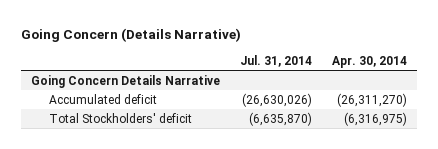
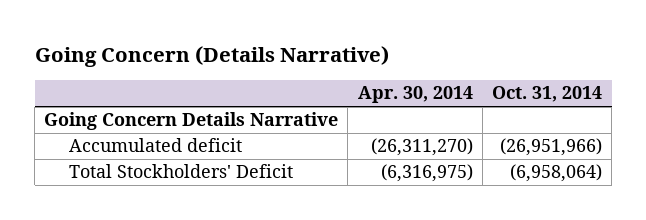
[240,54,313,67] Jul. 31, 2014 -> none
none -> [491,86,602,103] Oct. 31, 2014
[48,112,192,123] Total Stockholders' deficit -> [69,164,294,179] Total Stockholders' Deficit

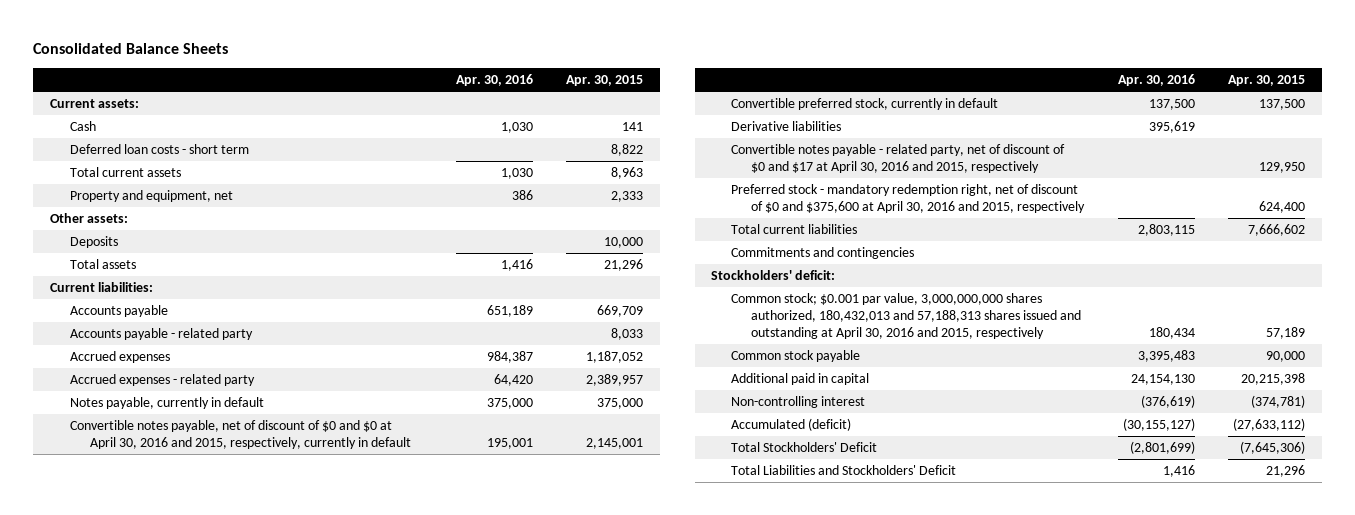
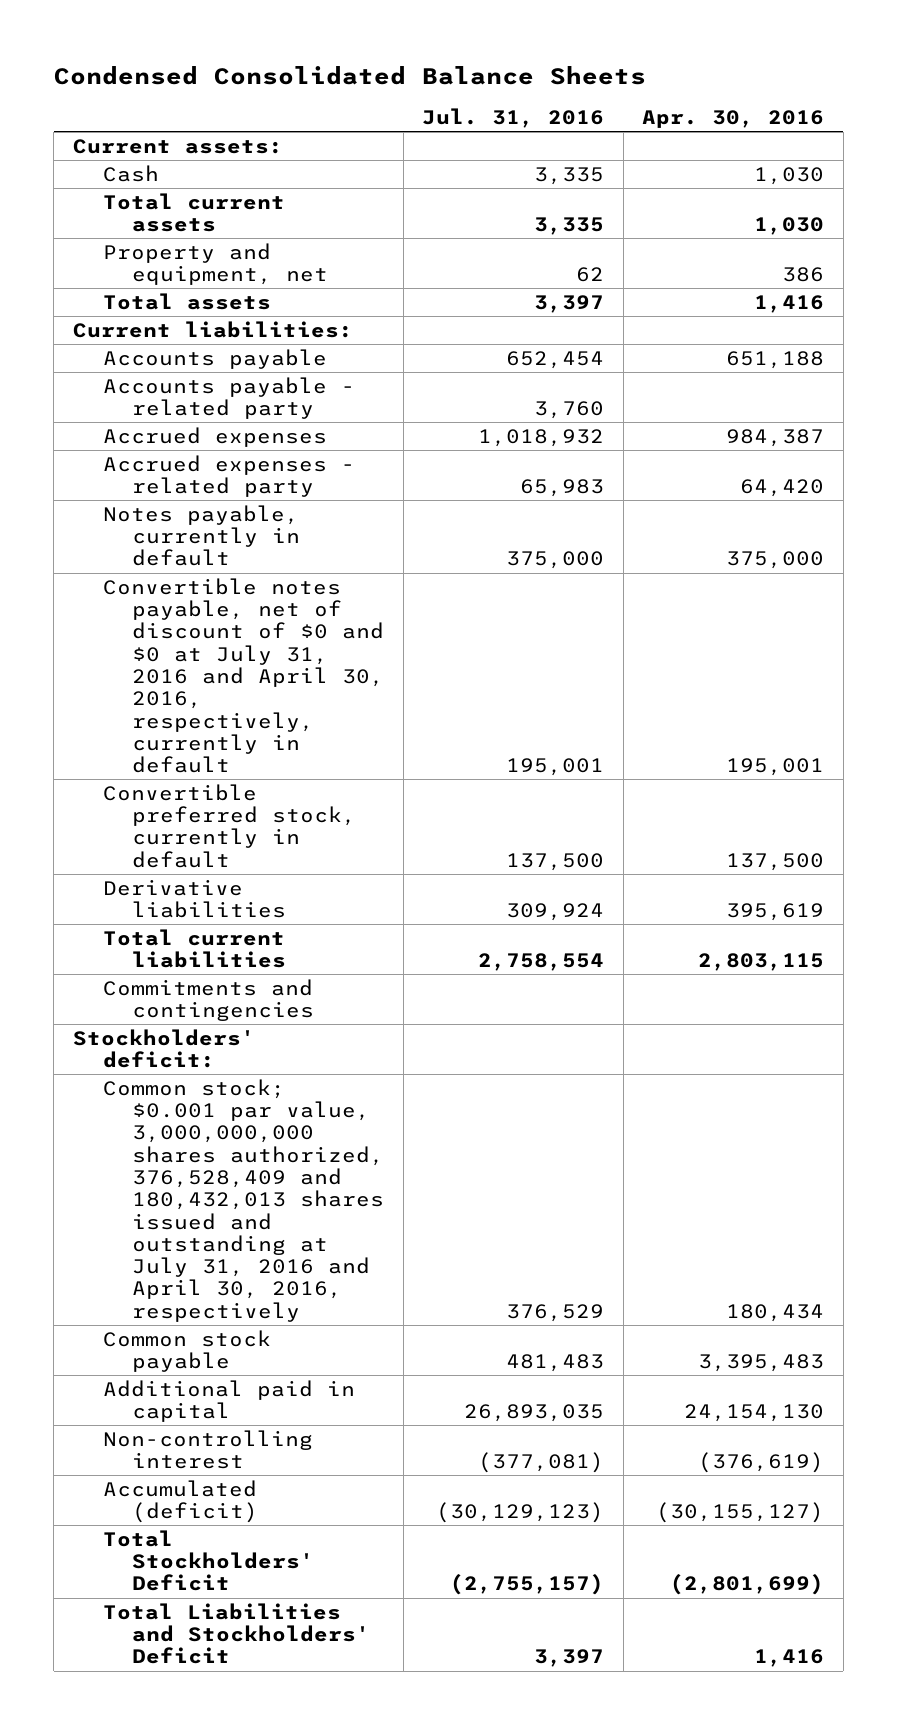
[32,43,228,55] Consolidated Balance Sheets -> [53,65,646,85] Condensed Consolidated Balance Sheets
[566,75,644,87] Apr. 30, 2015 -> none
none -> [422,108,605,129] Jul. 31, 2016
[69,144,249,155] Deferred loan costs - short term -> none
[49,213,128,224] Other assets: -> none
[69,236,118,249] Deposits -> none
[487,305,534,318] 651,189 -> [726,350,825,369] 651,188
[69,420,411,450] Convertible notes payable, net of discount of $0 and $0 at April 30, 2016 and 2015, respectively, currently in default -> [102,577,385,774] Convertible notes payable, net of discount of $0 and $0 at July 31, 2016 and April 30, 2016, respectively, currently in default
[731,144,1066,174] Convertible notes payable - related party, net of discount of $0 and $17 at April 30, 2016 and 2015, respectively -> none
[731,184,1086,214] Preferred stock - mandatory redemption right, net of discount of $0 and $375,600 at April 30, 2016 and 2015, respectively -> none
[731,293,1082,340] Common stock; $0.001 par value, 3,000,000,000 shares authorized, 180,432,013 and 57,188,313 shares issued and outstanding at April 30, 2016 and 2015, respectively -> [102,1078,385,1322] Common stock; $0.001 par value, 3,000,000,000 shares authorized, 376,528,409 and 180,432,013 shares issued and outstanding at July 31, 2016 and April 30, 2016, respectively

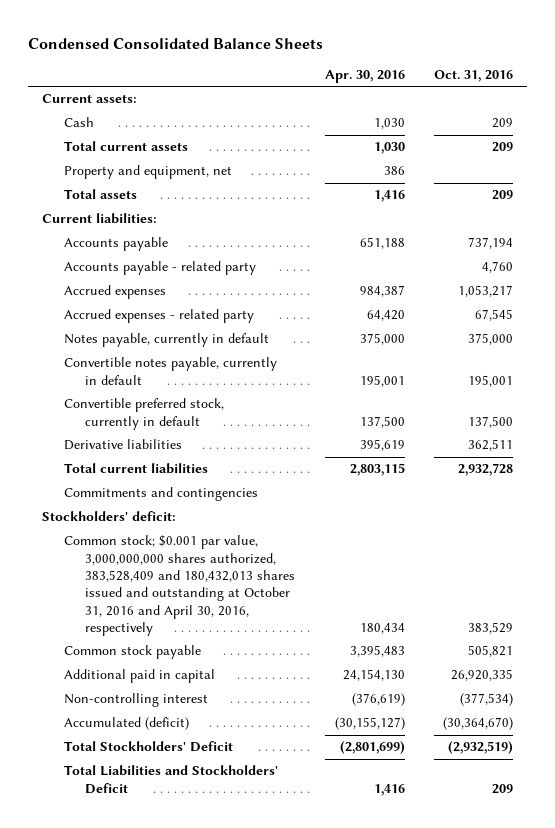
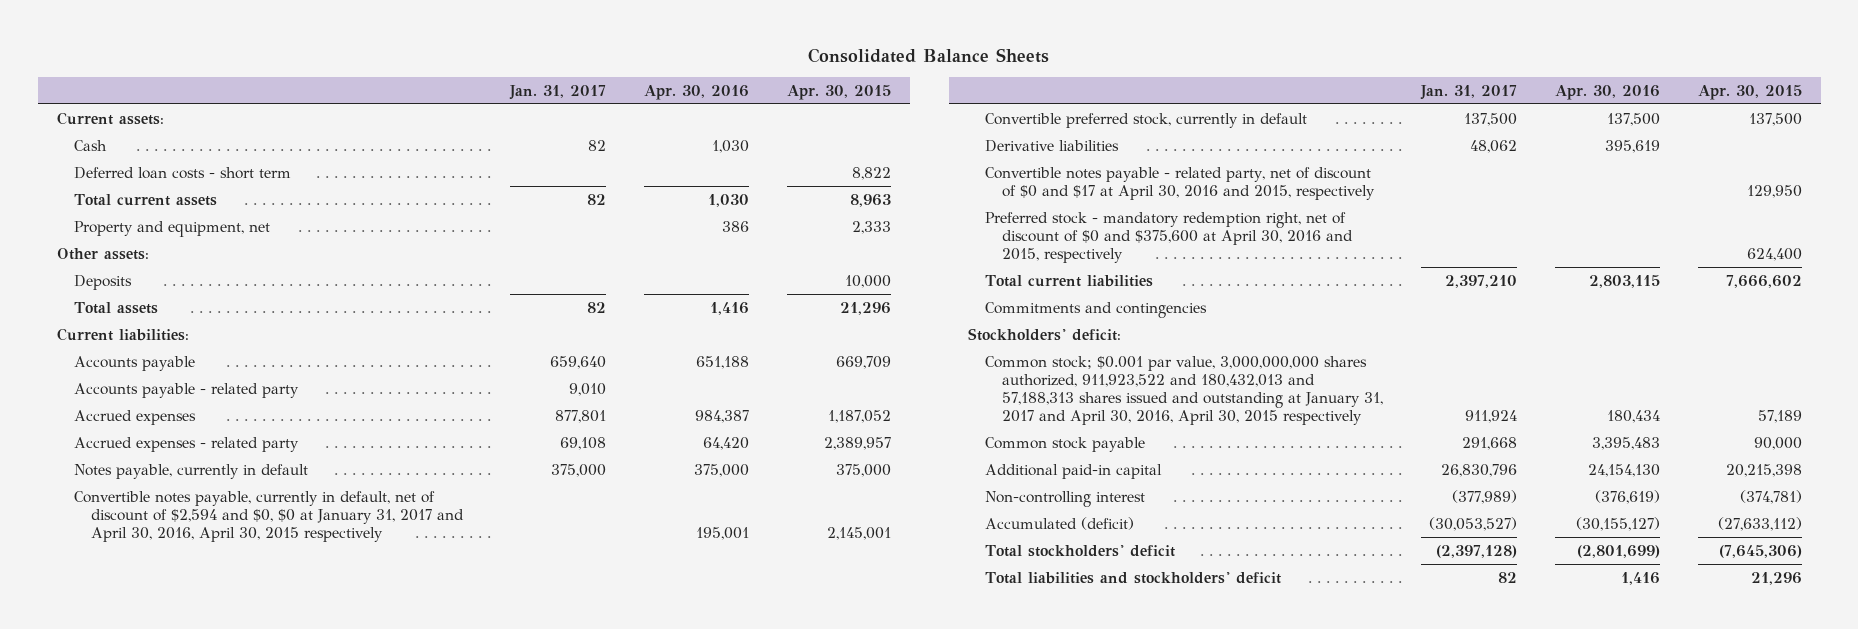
[27,38,323,50] Condensed Consolidated Balance Sheets -> [808,47,1050,63] Consolidated Balance Sheets
[433,70,513,83] Oct. 31, 2016 -> none
none -> [508,84,606,100] Jan. 31, 2017
none -> [786,84,891,100] Apr. 30, 2015
none -> [73,166,291,179] Deferred loan costs - short term
none -> [56,247,149,260] Other assets:
none -> [73,274,132,290] Deposits
[63,357,277,385] Convertible notes payable, currently in default -> [73,490,464,543] Convertible notes payable, currently in default, net of discount of $2,594 and $0, $0 at January 31, 2017 and April 30, 2016, April 30, 2015 respectively
none -> [984,166,1375,200] Convertible notes payable - related party, net of discount of $0 and $17 at April 30, 2016 and 2015, respectively
none -> [984,211,1353,264] Preferred stock - mandatory redemption right, net of discount of $0 and $375,600 at April 30, 2016 and 2015, respectively
[63,535,296,636] Common stock; $0.001 par value, 3,000,000,000 shares authorized, 383,528,409 and 180,432,013 shares issued and outstanding at October 31, 2016 and April 30, 2016, respectively -> [984,355,1383,426] Common stock; $0.001 par value, 3,000,000,000 shares authorized, 911,923,522 and 180,432,013 and 57,188,313 shares issued and outstanding at January 31, 2017 and April 30, 2016, April 30, 2015 respectively
[63,669,215,684] Additional paid in capital -> [984,463,1162,479] Additional paid-in capital
[63,741,233,753] Total Stockholders' Deficit -> [984,544,1175,557] Total stockholders' deficit
[63,765,278,794] Total Liabilities and Stockholders' Deficit -> [984,571,1281,584] Total liabilities and stockholders' deficit

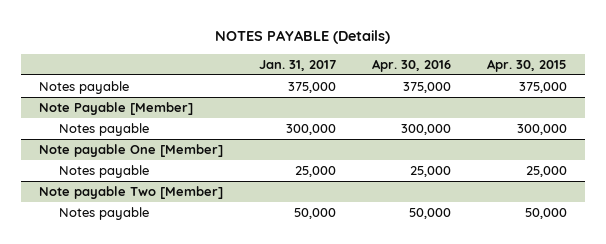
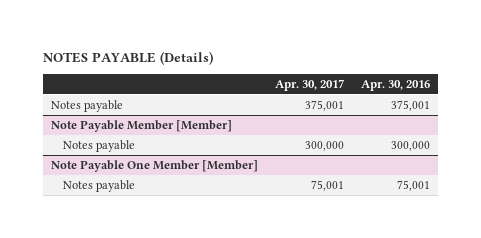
[259,60,337,72] Jan. 31, 2017 -> none
[486,59,567,73] Apr. 30, 2015 -> none
none -> [274,79,344,92] Apr. 30, 2017
[402,81,451,93] 375,000 -> [390,99,430,111] 375,001
[39,101,194,115] Note Payable [Member] -> [51,119,233,132] Note Payable Member [Member]
[39,185,224,199] Note payable Two [Member] -> none
[59,206,150,220] Notes payable -> none
[39,143,224,157] Note payable One [Member] -> [51,159,259,172] Note Payable One Member [Member]
[409,165,451,177] 25,000 -> [396,179,430,191] 75,001

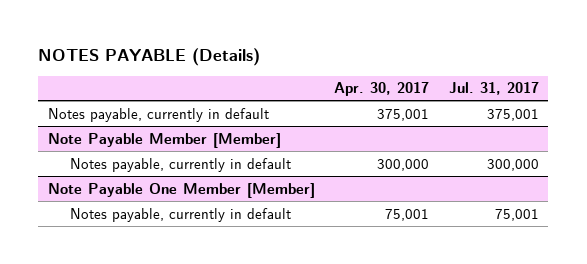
[360,80,430,92] Apr. 30, 2016 -> none
none -> [448,82,539,96] Jul. 31, 2017
[51,99,124,112] Notes payable -> [47,107,269,122] Notes payable, currently in default
[62,139,135,152] Notes payable -> [70,157,292,172] Notes payable, currently in default
[62,179,135,192] Notes payable -> [70,207,292,222] Notes payable, currently in default

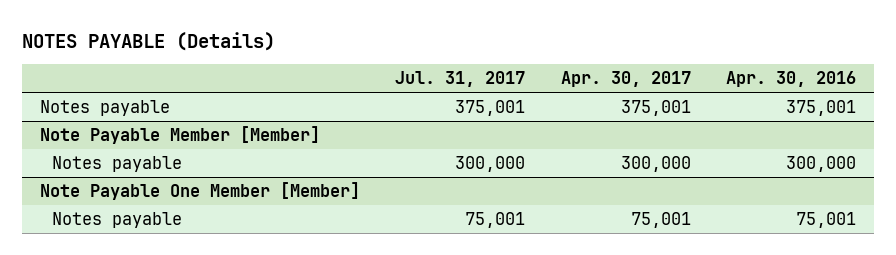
none -> [726,71,857,88] Apr. 30, 2016
[47,107,269,122] Notes payable, currently in default -> [39,100,170,117] Notes payable
[70,157,292,172] Notes payable, currently in default -> [51,156,182,173] Notes payable
[70,207,292,222] Notes payable, currently in default -> [51,212,182,229] Notes payable

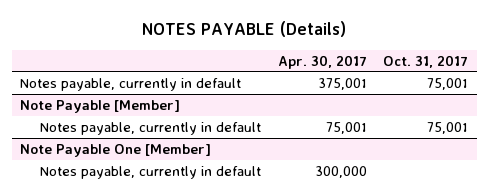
[395,71,526,88] Jul. 31, 2017 -> none
[726,71,857,88] Apr. 30, 2016 -> none
none -> [383,54,469,68] Oct. 31, 2017
[39,100,170,117] Notes payable -> [20,77,242,91] Notes payable, currently in default
[39,126,320,145] Note Payable Member [Member] -> [20,99,181,113] Note Payable [Member]
[51,156,182,173] Notes payable -> [40,121,262,135] Notes payable, currently in default
[620,156,691,173] 300,000 -> [325,121,367,134] 75,001
[39,182,360,201] Note Payable One Member [Member] -> [20,143,212,157] Note Payable One [Member]
[51,212,182,229] Notes payable -> [40,165,262,179] Notes payable, currently in default
[630,212,691,229] 75,001 -> [314,165,367,178] 300,000

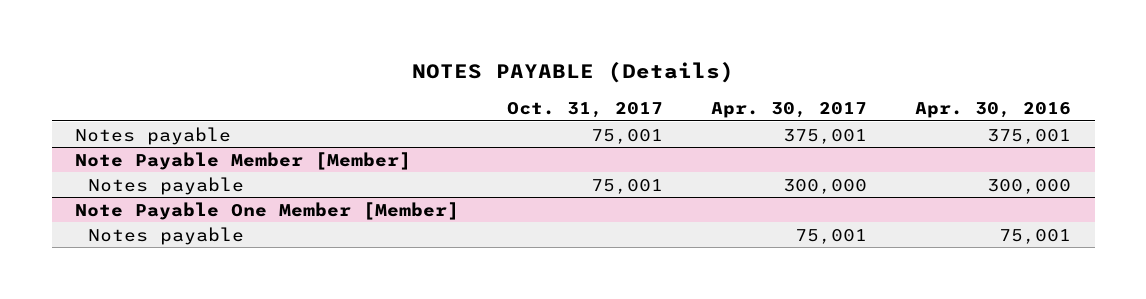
none -> [914,101,1071,118] Apr. 30, 2016
[20,77,242,91] Notes payable, currently in default -> [75,126,232,145] Notes payable
[20,99,181,113] Note Payable [Member] -> [75,151,412,170] Note Payable Member [Member]
[40,121,262,135] Notes payable, currently in default -> [87,176,244,195] Notes payable
[325,121,367,134] 75,001 -> [783,178,868,194] 300,000
[20,143,212,157] Note Payable One [Member] -> [75,201,460,220] Note Payable One Member [Member]
[40,165,262,179] Notes payable, currently in default -> [87,226,244,245] Notes payable
[314,165,367,178] 300,000 -> [795,228,868,244] 75,001

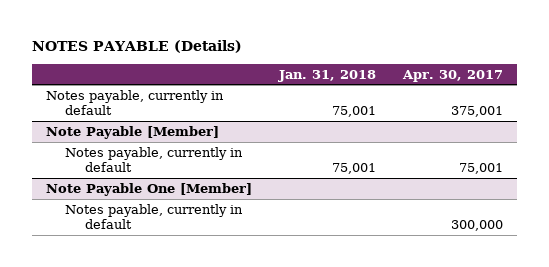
[507,101,664,118] Oct. 31, 2017 -> none
[914,101,1071,118] Apr. 30, 2016 -> none
none -> [277,69,376,82] Jan. 31, 2018
[75,126,232,145] Notes payable -> [45,89,224,115] Notes payable, currently in default
[75,151,412,170] Note Payable Member [Member] -> [45,125,219,139] Note Payable [Member]
[87,176,244,195] Notes payable -> [65,146,244,172] Notes payable, currently in default
[783,178,868,194] 300,000 -> [459,162,504,174] 75,001
[75,201,460,220] Note Payable One Member [Member] -> [45,182,252,196] Note Payable One [Member]
[87,226,244,245] Notes payable -> [65,203,244,229] Notes payable, currently in default
[795,228,868,244] 75,001 -> [451,219,504,231] 300,000

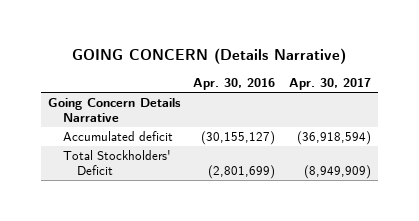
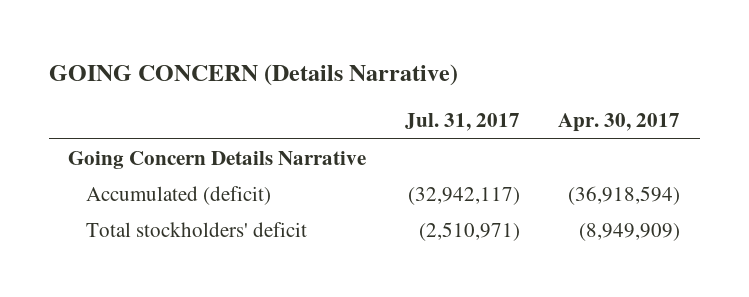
[193,77,276,90] Apr. 30, 2016 -> none
none -> [404,113,520,132] Jul. 31, 2017
[62,130,173,141] Accumulated deficit -> [86,186,272,206] Accumulated (deficit)
[62,149,171,175] Total Stockholders' Deficit -> [86,222,308,238] Total stockholders' deficit

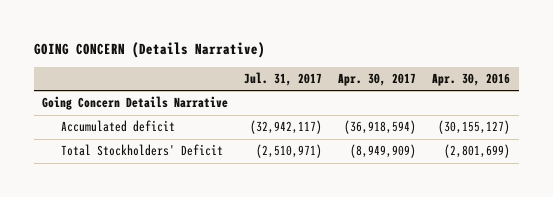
none -> [432,72,511,86] Apr. 30, 2016
[86,186,272,206] Accumulated (deficit) -> [61,120,176,133] Accumulated deficit
[86,222,308,238] Total stockholders' deficit -> [61,144,224,157] Total Stockholders' Deficit

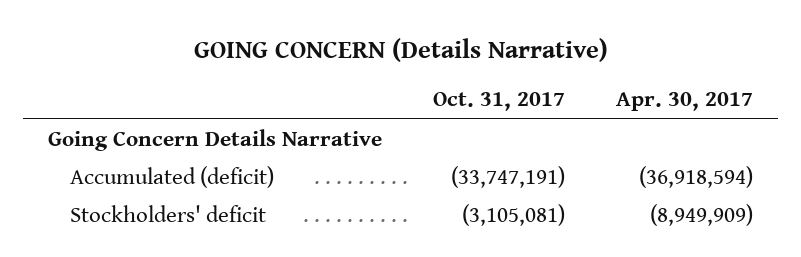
[244,71,323,86] Jul. 31, 2017 -> none
[432,72,511,86] Apr. 30, 2016 -> none
none -> [433,92,566,112] Oct. 31, 2017
[61,120,176,133] Accumulated deficit -> [70,166,275,189] Accumulated (deficit)
[61,144,224,157] Total Stockholders' Deficit -> [70,205,267,223] Stockholders' deficit

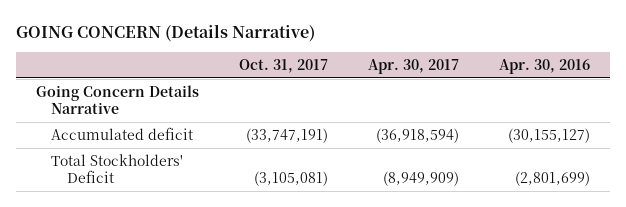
none -> [498,58,590,74] Apr. 30, 2016
[70,166,275,189] Accumulated (deficit) -> [51,127,194,141] Accumulated deficit
[70,205,267,223] Stockholders' deficit -> [51,154,184,183] Total Stockholders' Deficit

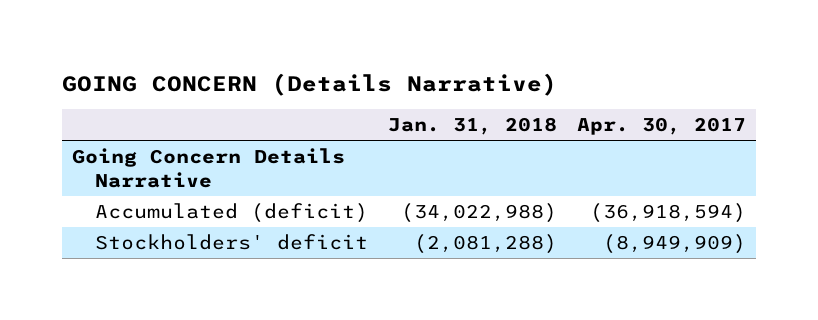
[239,58,329,73] Oct. 31, 2017 -> none
[498,58,590,74] Apr. 30, 2016 -> none
none -> [387,117,557,136] Jan. 31, 2018
[51,127,194,141] Accumulated deficit -> [94,203,368,224] Accumulated (deficit)
[51,154,184,183] Total Stockholders' Deficit -> [94,234,368,251] Stockholders' deficit

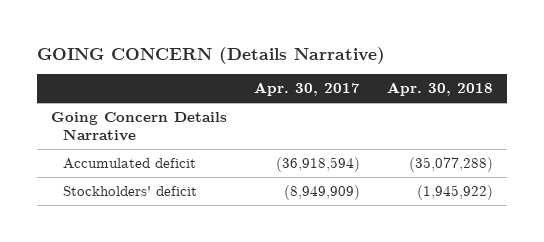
[387,117,557,136] Jan. 31, 2018 -> none
none -> [387,82,494,97] Apr. 30, 2018
[94,203,368,224] Accumulated (deficit) -> [62,157,196,169] Accumulated deficit

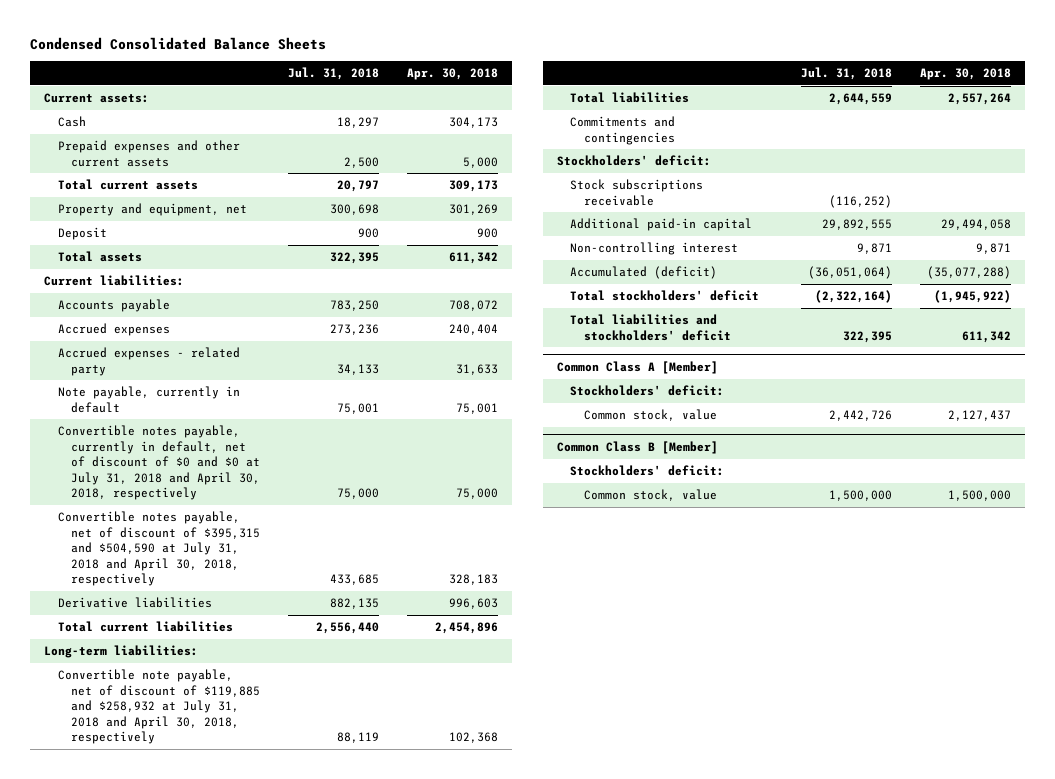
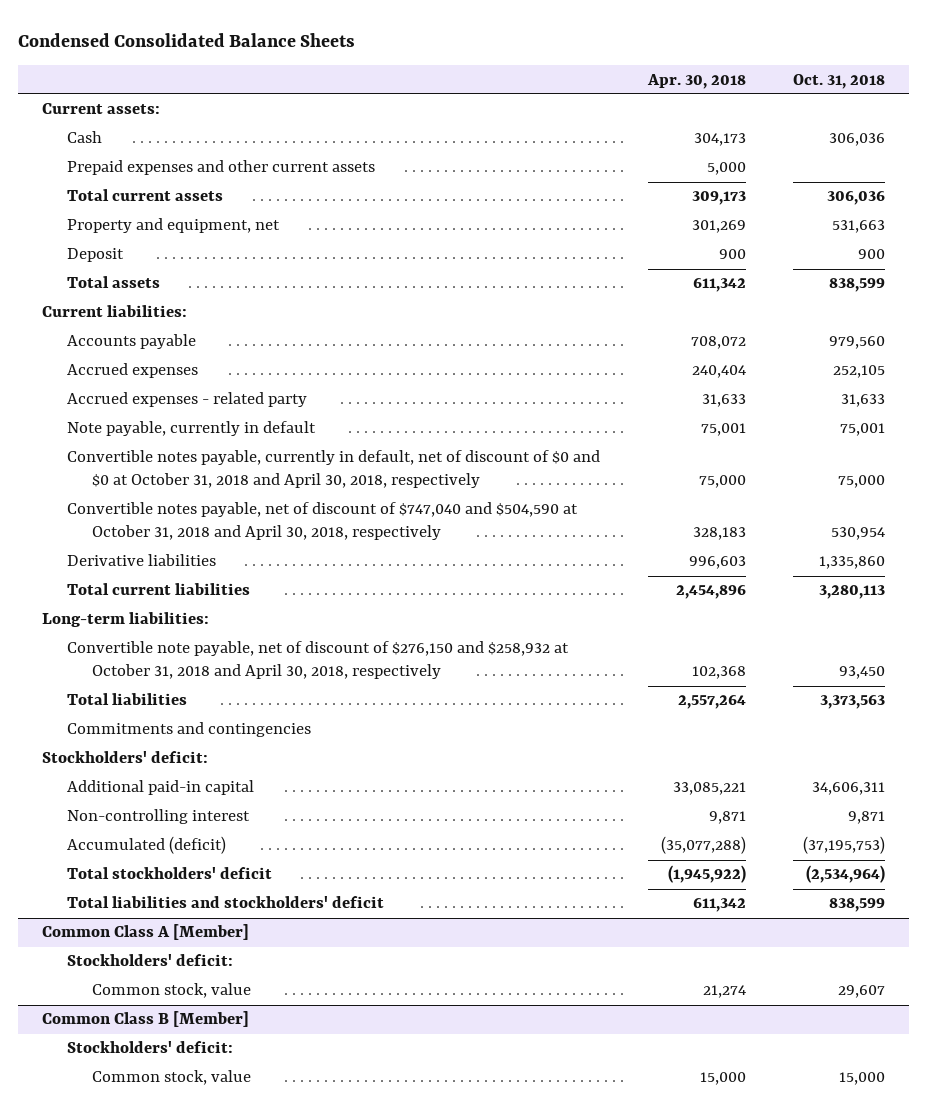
[288,67,380,81] Jul. 31, 2018 -> none
none -> [793,73,886,89] Oct. 31, 2018
[57,425,261,501] Convertible notes payable, currently in default, net of discount of $0 and $0 at July 31, 2018 and April 30, 2018, respectively -> [67,450,601,489] Convertible notes payable, currently in default, net of discount of $0 and $0 at October 31, 2018 and April 30, 2018, respectively
[57,511,261,587] Convertible notes payable, net of discount of $395,315 and $504,590 at July 31, 2018 and April 30, 2018, respectively -> [67,502,579,541] Convertible notes payable, net of discount of $747,040 and $504,590 at October 31, 2018 and April 30, 2018, respectively
[57,669,261,745] Convertible note payable, net of discount of $119,885 and $258,932 at July 31, 2018 and April 30, 2018, respectively -> [67,641,570,680] Convertible note payable, net of discount of $276,150 and $258,932 at October 31, 2018 and April 30, 2018, respectively
[570,179,704,206] Stock subscriptions receivable -> none
[940,219,1011,231] 29,494,058 -> [672,782,746,796] 33,085,221
[947,410,1011,422] 2,127,437 -> [702,985,746,999] 21,274
[947,490,1011,502] 1,500,000 -> [699,1072,746,1086] 15,000

